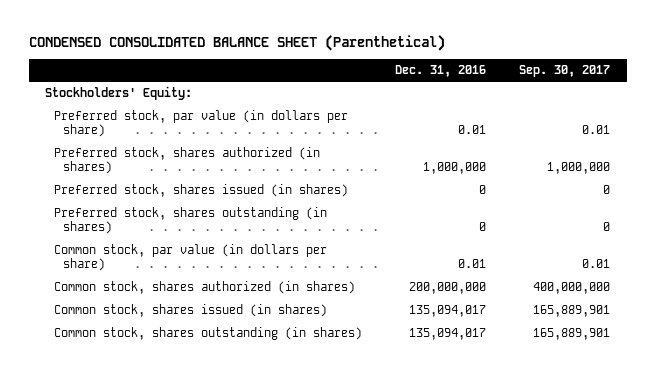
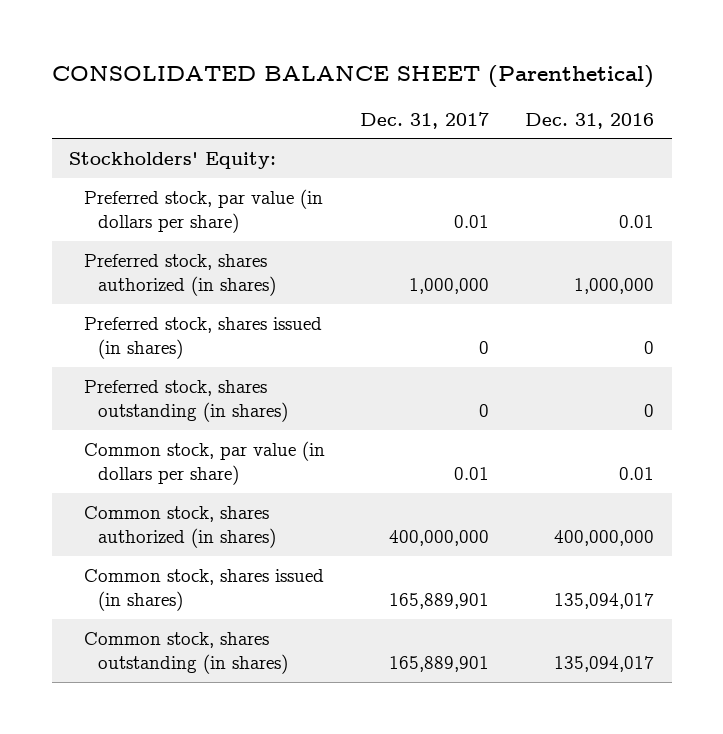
[28,34,445,51] CONDENSED CONSOLIDATED BALANCE SHEET (Parenthetical) -> [51,64,654,88] CONSOLIDATED BALANCE SHEET (Parenthetical)
[519,64,611,77] Sep. 30, 2017 -> none
none -> [360,111,490,129] Dec. 31, 2017
[409,282,487,295] 200,000,000 -> [553,530,654,547] 400,000,000

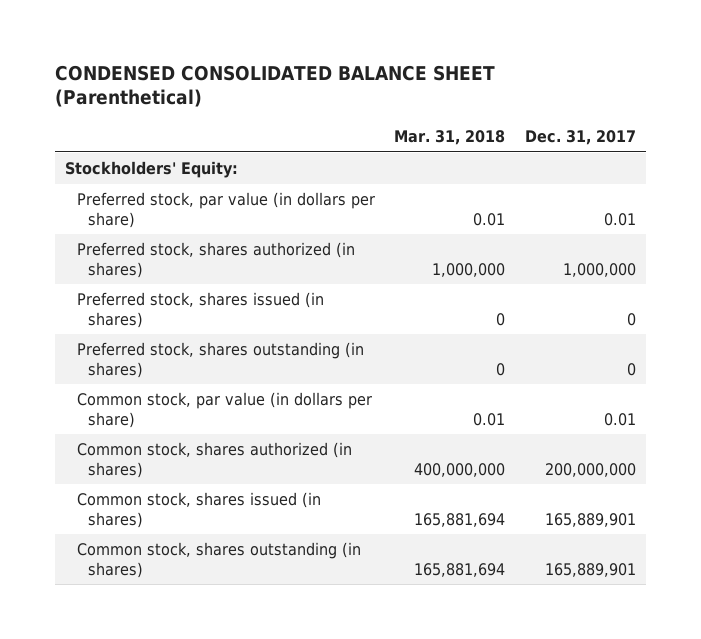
[51,64,654,88] CONSOLIDATED BALANCE SHEET (Parenthetical) -> [55,64,496,108] CONDENSED CONSOLIDATED BALANCE SHEET (Parenthetical)
[524,112,654,129] Dec. 31, 2016 -> none
none -> [394,129,506,145] Mar. 31, 2018
[389,530,490,547] 400,000,000 -> [545,462,637,477] 200,000,000

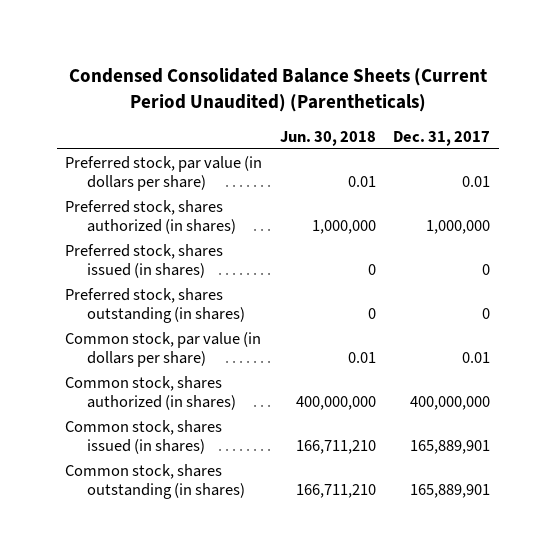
[55,64,496,108] CONDENSED CONSOLIDATED BALANCE SHEET (Parenthetical) -> [68,68,487,112] Condensed Consolidated Balance Sheets (Current Period Unaudited) (Parentheticals)
[394,129,506,145] Mar. 31, 2018 -> none
none -> [279,130,376,146] Jun. 30, 2018
[65,161,239,179] Stockholders' Equity: -> none
[545,462,637,477] 200,000,000 -> [409,396,490,411] 400,000,000

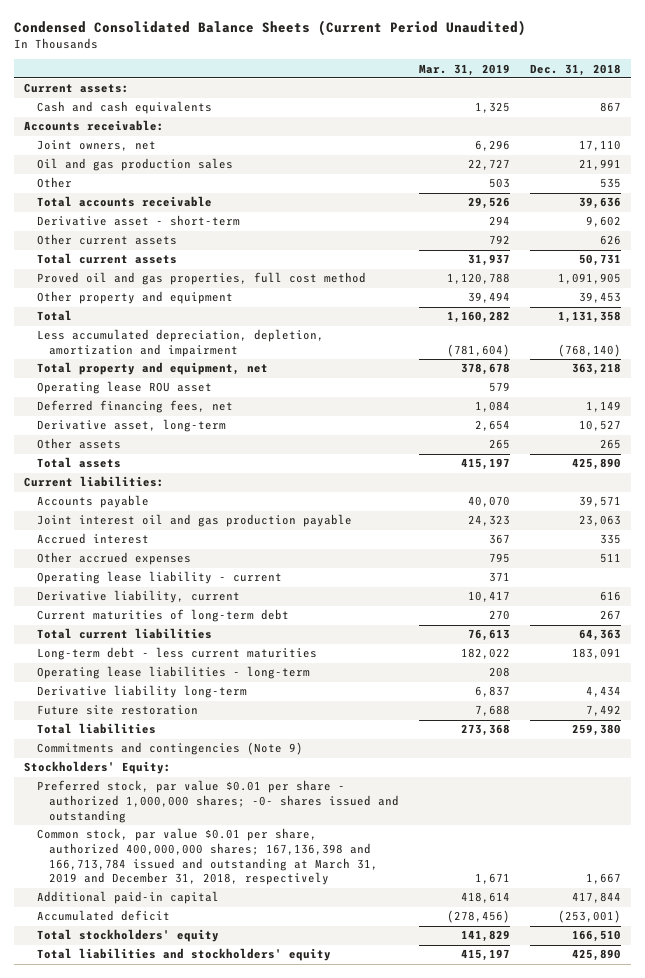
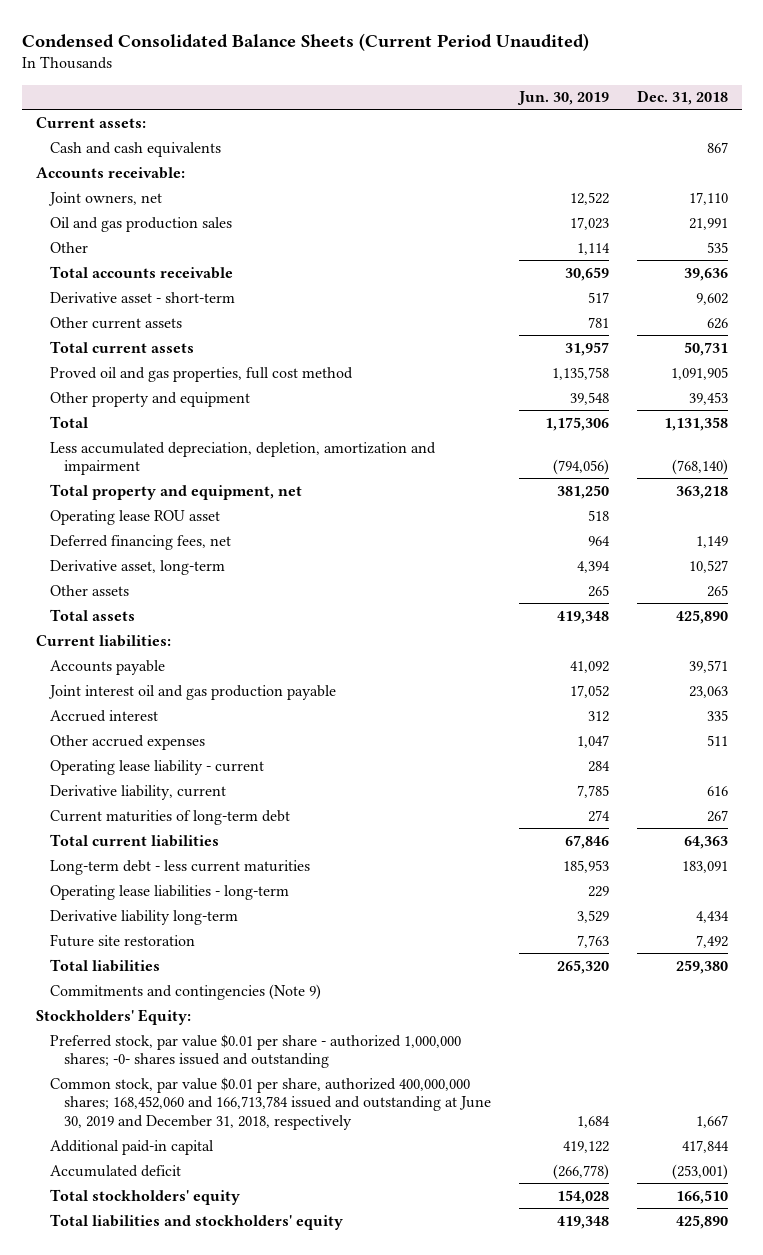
[419,63,511,76] Mar. 31, 2019 -> none
none -> [516,91,609,106] Jun. 30, 2019
[36,828,379,886] Common stock, par value $0.01 per share, authorized 400,000,000 shares; 167,136,398 and 166,713,784 issued and outstanding at March 31, 2019 and December 31, 2018, respectively -> [49,1076,492,1130] Common stock, par value $0.01 per share, authorized 400,000,000 shares; 168,452,060 and 166,713,784 issued and outstanding at June 30, 2019 and December 31, 2018, respectively

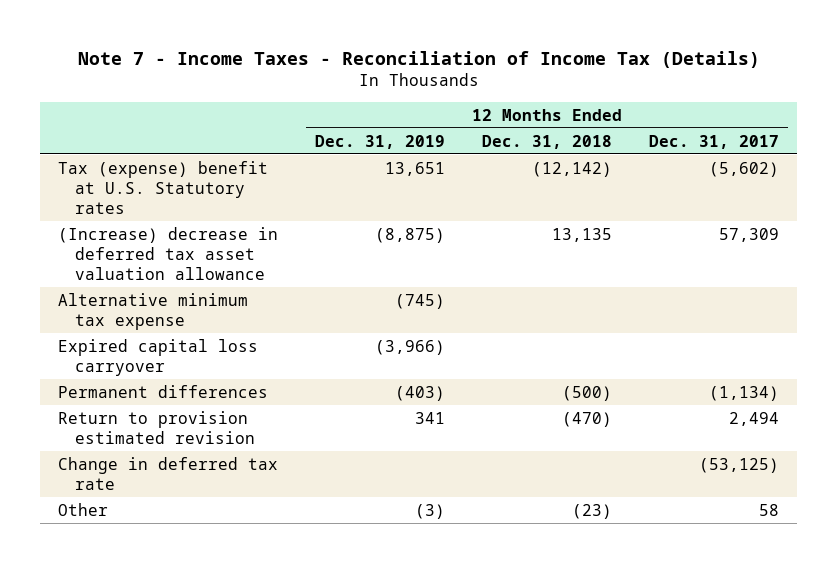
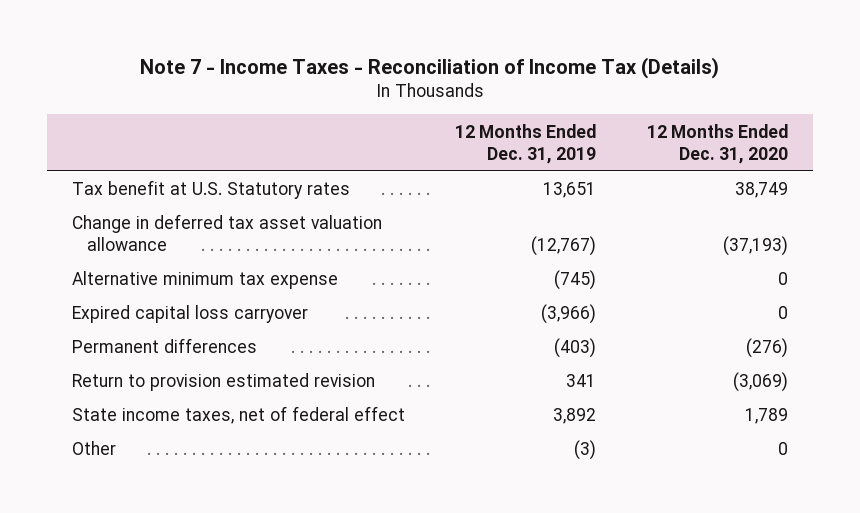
[481,134,612,149] Dec. 31, 2018 -> none
[648,134,779,149] Dec. 31, 2017 -> none
none -> [646,123,788,164] 12 Months Ended Dec. 31, 2020
[58,160,269,214] Tax (expense) benefit at U.S. Statutory rates -> [71,180,350,200] Tax benefit at U.S. Statutory rates
[58,226,279,280] (Increase) decrease in deferred tax asset valuation allowance -> [71,214,382,252] Change in deferred tax asset valuation allowance
[375,227,446,243] (8,875) -> [531,236,597,257] (12,767)
[58,456,279,490] Change in deferred tax rate -> none
none -> [71,406,405,425] State income taxes, net of federal effect

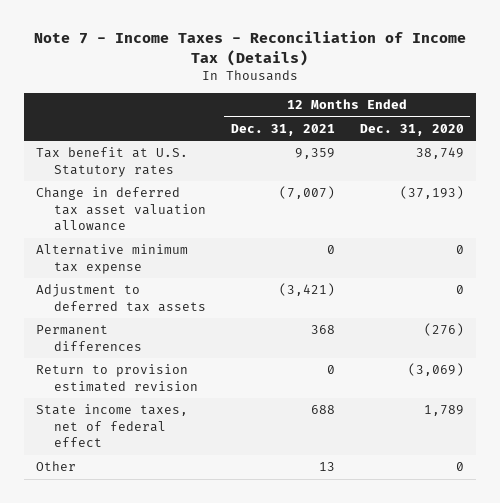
[455,123,597,164] 12 Months Ended Dec. 31, 2019 -> none
none -> [230,123,335,136] Dec. 31, 2021
[71,305,308,324] Expired capital loss carryover -> [36,284,206,312] Adjustment to deferred tax assets

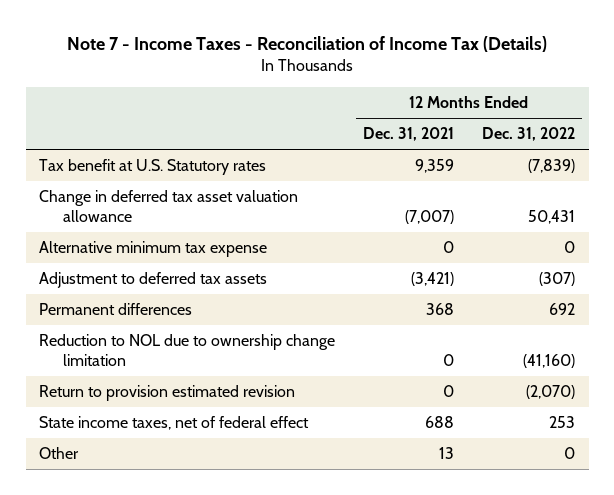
[359,123,464,136] Dec. 31, 2020 -> none
none -> [481,127,575,142] Dec. 31, 2022
none -> [39,334,336,367] Reduction to NOL due to ownership change limitation

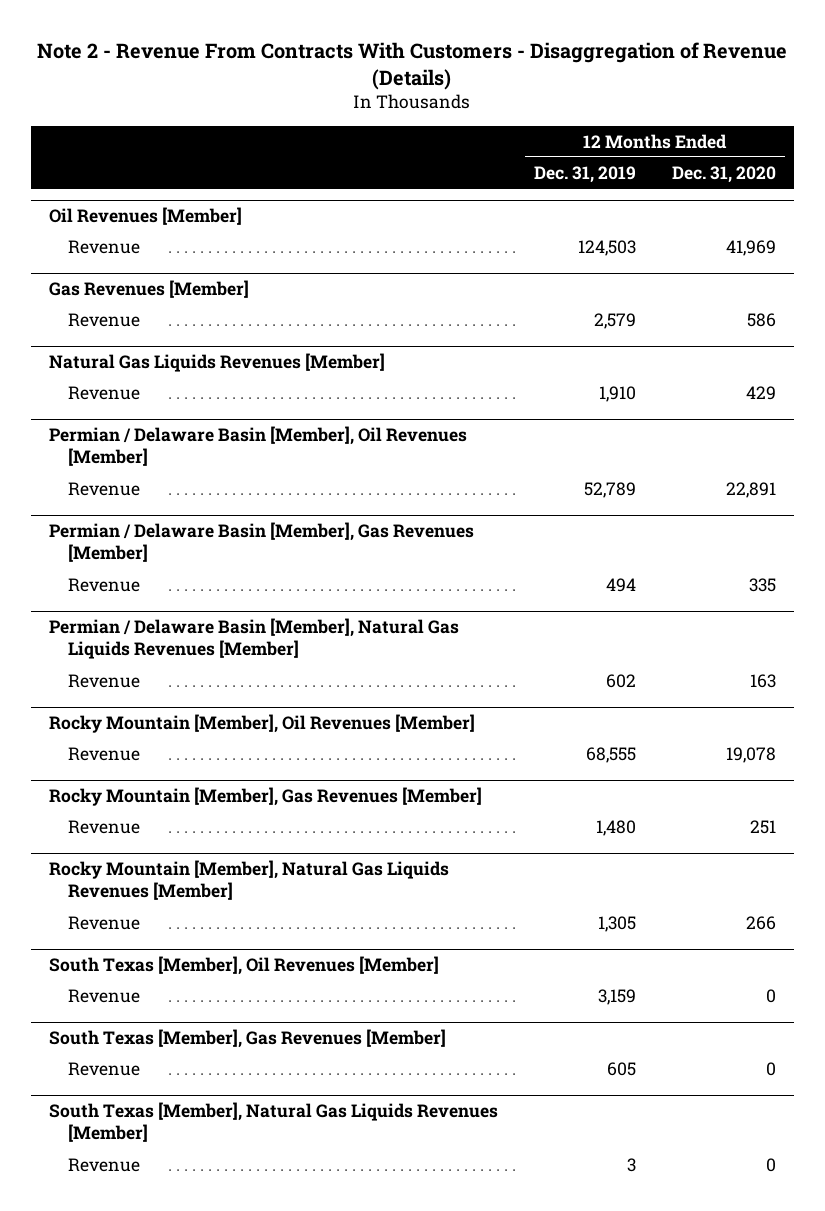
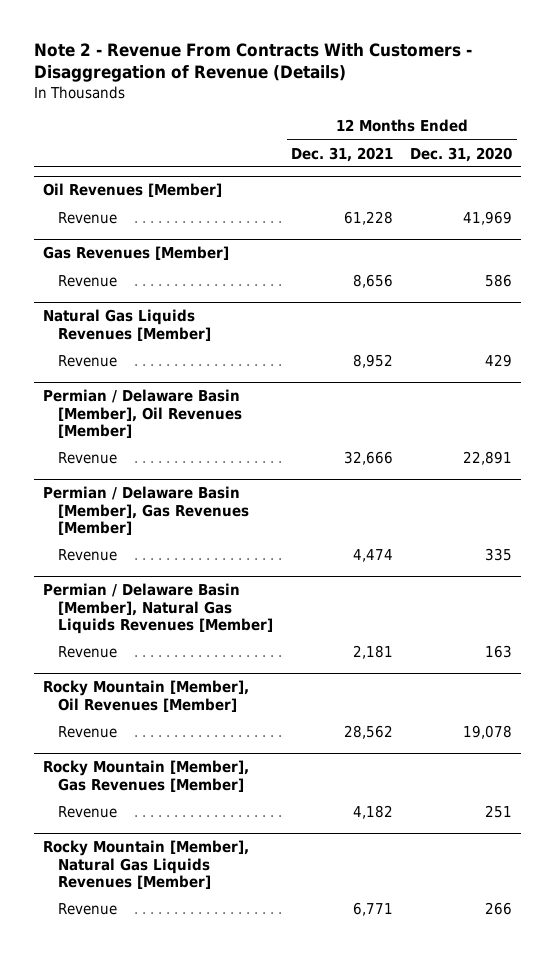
[533,165,636,183] Dec. 31, 2019 -> none
none -> [290,146,393,162] Dec. 31, 2021
[48,956,439,976] South Texas [Member], Oil Revenues [Member] -> none
[67,988,140,1003] Revenue -> none
[48,1029,446,1049] South Texas [Member], Gas Revenues [Member] -> none
[67,1061,140,1076] Revenue -> none
[48,1102,498,1143] South Texas [Member], Natural Gas Liquids Revenues [Member] -> none
[67,1157,140,1172] Revenue -> none

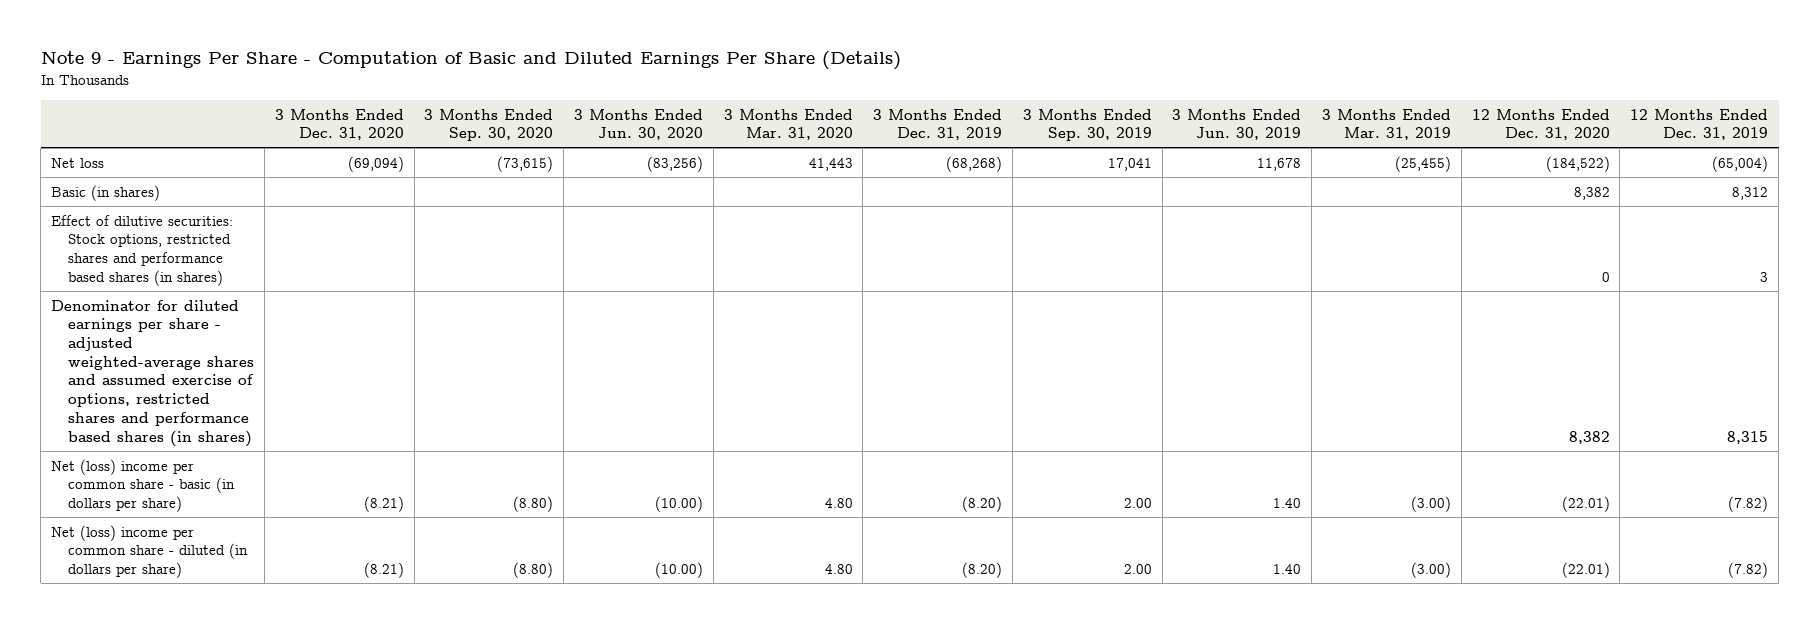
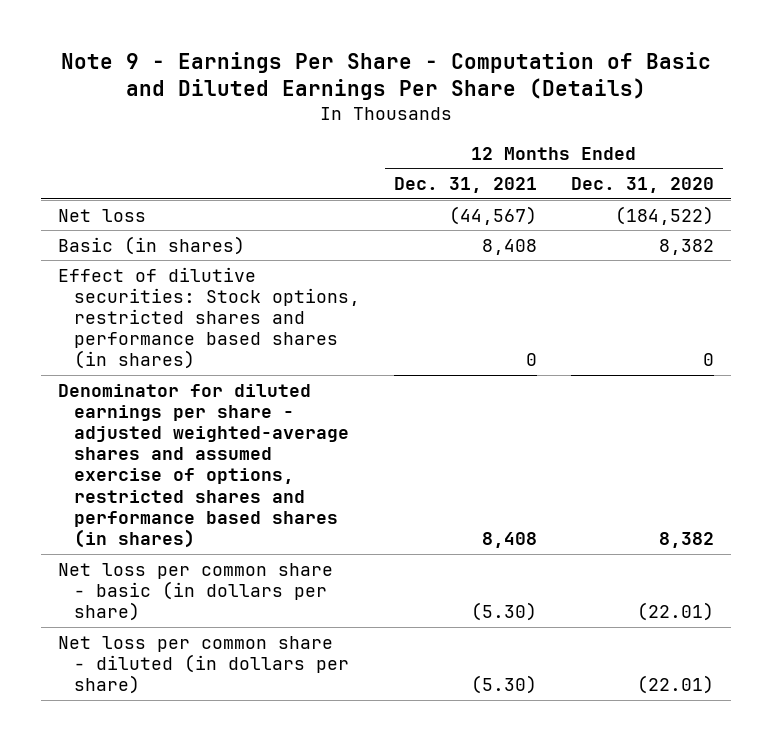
[274,108,404,141] 3 Months Ended Dec. 31, 2020 -> none
[424,108,554,142] 3 Months Ended Sep. 30, 2020 -> none
[574,108,704,141] 3 Months Ended Jun. 30, 2020 -> none
[723,108,853,141] 3 Months Ended Mar. 31, 2020 -> none
[873,108,1003,141] 3 Months Ended Dec. 31, 2019 -> none
[1022,108,1152,142] 3 Months Ended Sep. 30, 2019 -> none
[1172,108,1302,141] 3 Months Ended Jun. 30, 2019 -> none
[1322,108,1452,141] 3 Months Ended Mar. 31, 2019 -> none
[1630,108,1769,141] 12 Months Ended Dec. 31, 2019 -> none
none -> [394,177,538,194] Dec. 31, 2021
[51,458,236,513] Net (loss) income per common share - basic (in dollars per share) -> [58,562,334,622] Net loss per common share - basic (in dollars per share)
[51,524,249,579] Net (loss) income per common share - diluted (in dollars per share) -> [58,635,349,695] Net loss per common share - diluted (in dollars per share)

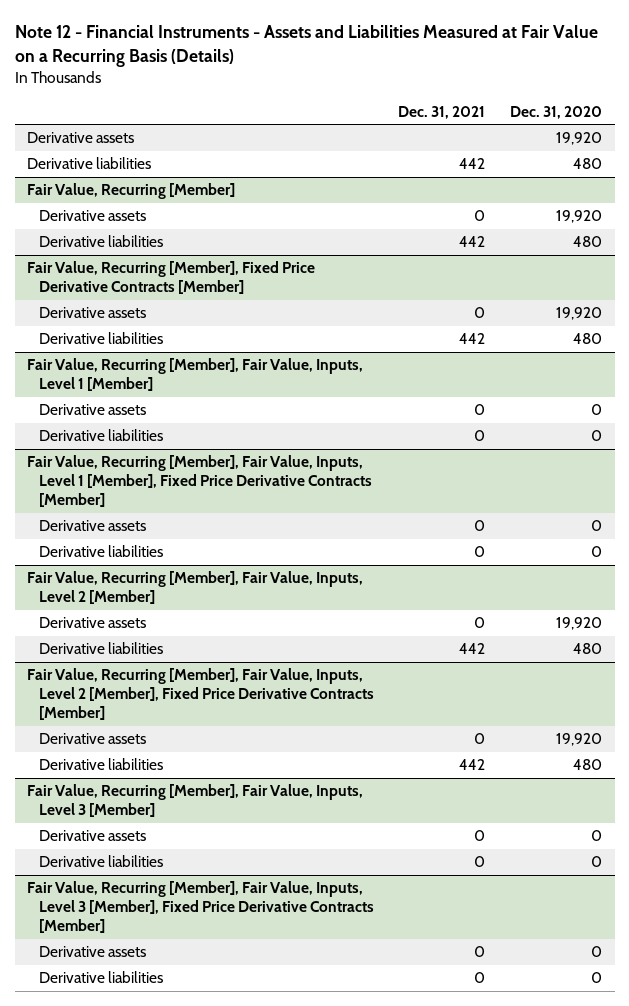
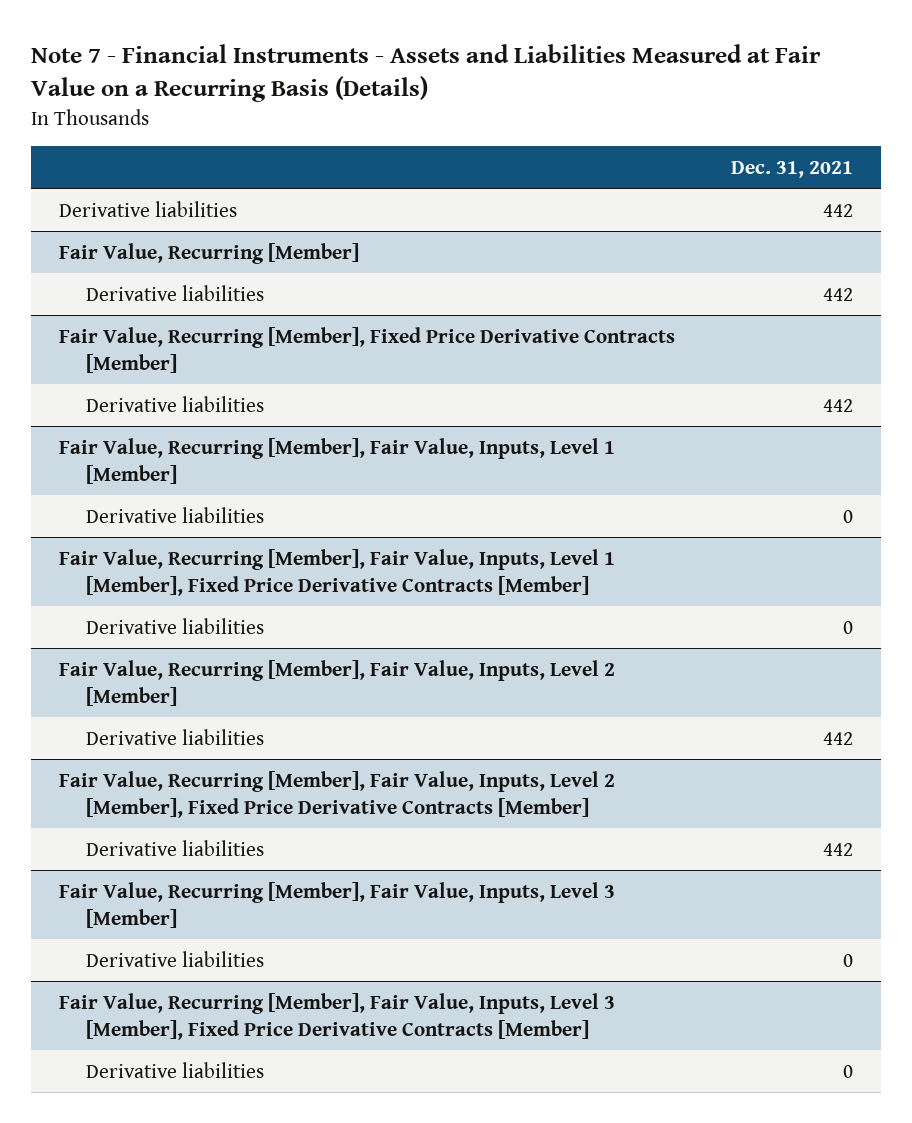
[14,25,598,68] Note 12 - Financial Instruments - Assets and Liabilities Measured at Fair Value on a Recurring Basis (Details) -> [30,44,821,103] Note 7 - Financial Instruments - Assets and Liabilities Measured at Fair Value on a Recurring Basis (Details)
[510,105,603,119] Dec. 31, 2020 -> none
[26,132,134,144] Derivative assets -> none
[38,210,146,222] Derivative assets -> none
[38,307,146,319] Derivative assets -> none
[38,404,146,416] Derivative assets -> none
[38,520,146,532] Derivative assets -> none
[38,617,146,629] Derivative assets -> none
[38,733,146,745] Derivative assets -> none
[38,830,146,842] Derivative assets -> none
[38,946,146,958] Derivative assets -> none

